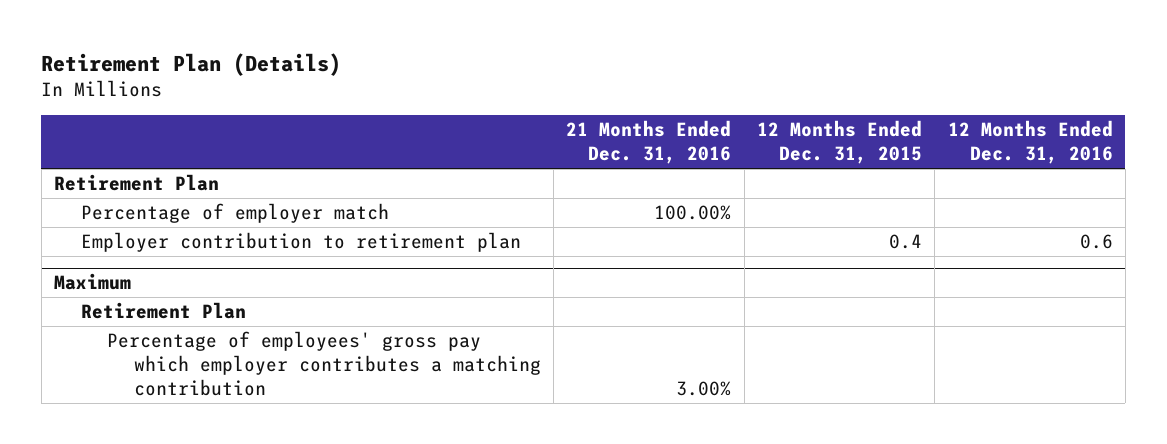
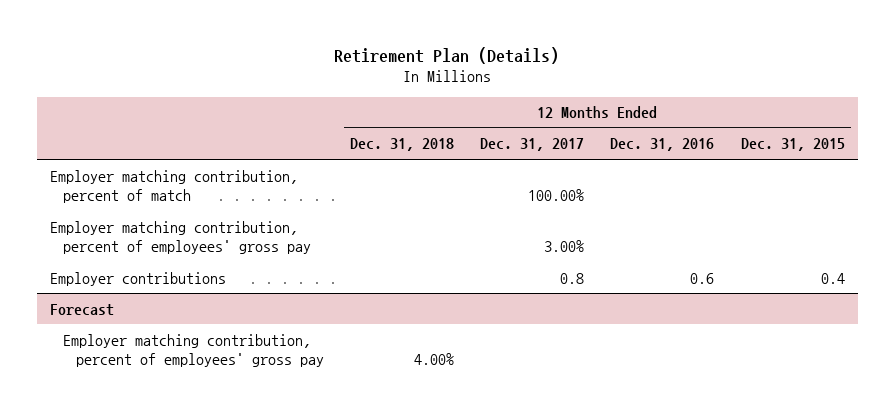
[566,120,732,165] 21 Months Ended Dec. 31, 2016 -> none
none -> [350,138,455,152] Dec. 31, 2018
none -> [480,138,585,152] Dec. 31, 2017
[54,174,220,192] Retirement Plan -> none
[54,273,132,291] Maximum -> none
[80,302,246,320] Retirement Plan -> none
[107,331,541,397] Percentage of employees' gross pay which employer contributes a matching contribution -> none
[80,203,389,224] Percentage of employer match -> [49,169,298,204] Employer matching contribution, percent of match
none -> [49,220,312,255] Employer matching contribution, percent of employees' gross pay
[80,232,521,253] Employer contribution to retirement plan -> [49,271,226,286] Employer contributions
none -> [49,303,114,316] Forecast
none -> [63,333,325,368] Employer matching contribution, percent of employees' gross pay

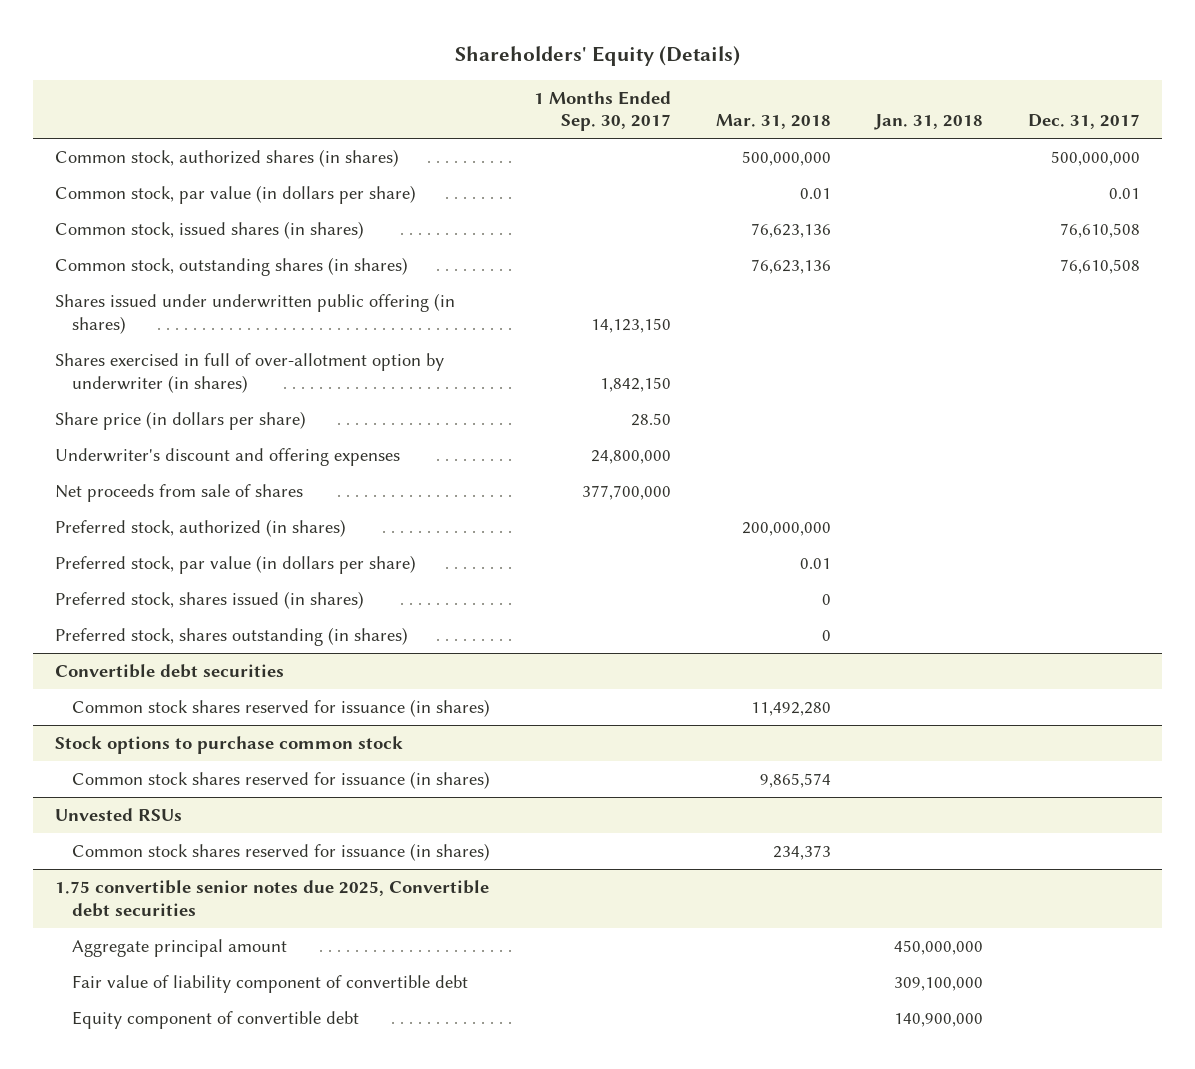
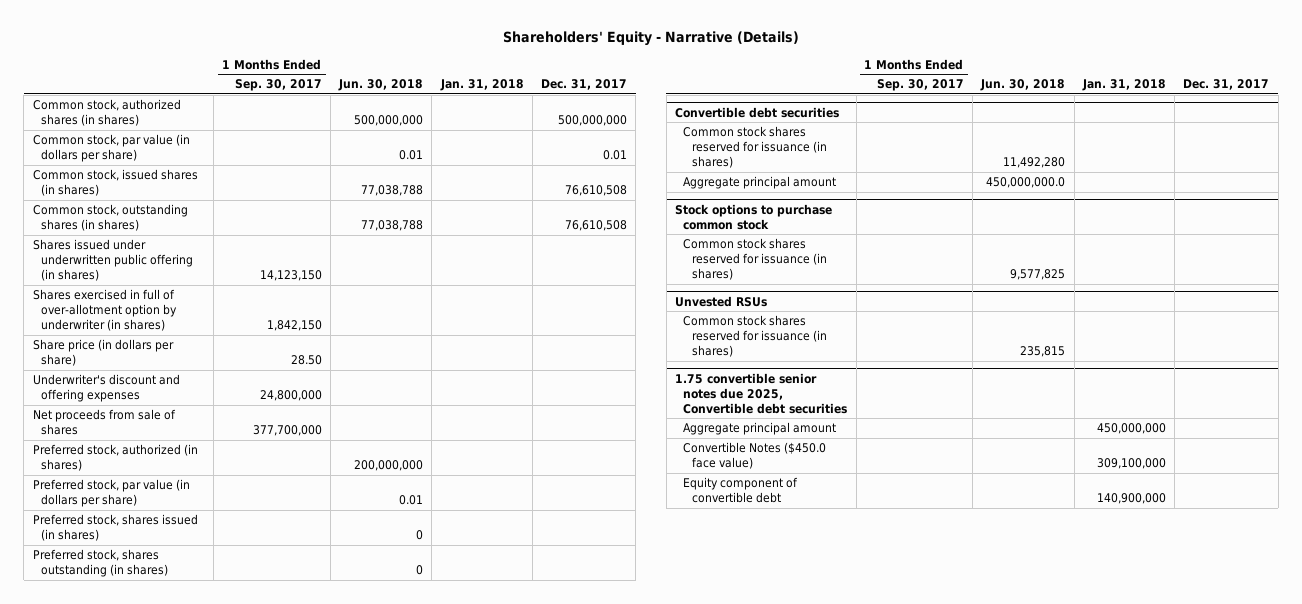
[454,46,740,67] Shareholders' Equity (Details) -> [502,31,799,47] Shareholders' Equity - Narrative (Details)
[715,114,831,130] Mar. 31, 2018 -> none
none -> [338,79,424,92] Jun. 30, 2018
none -> [683,176,837,190] Aggregate principal amount
[71,974,468,993] Fair value of liability component of convertible debt -> [683,442,827,470] Convertible Notes ($450.0 face value)

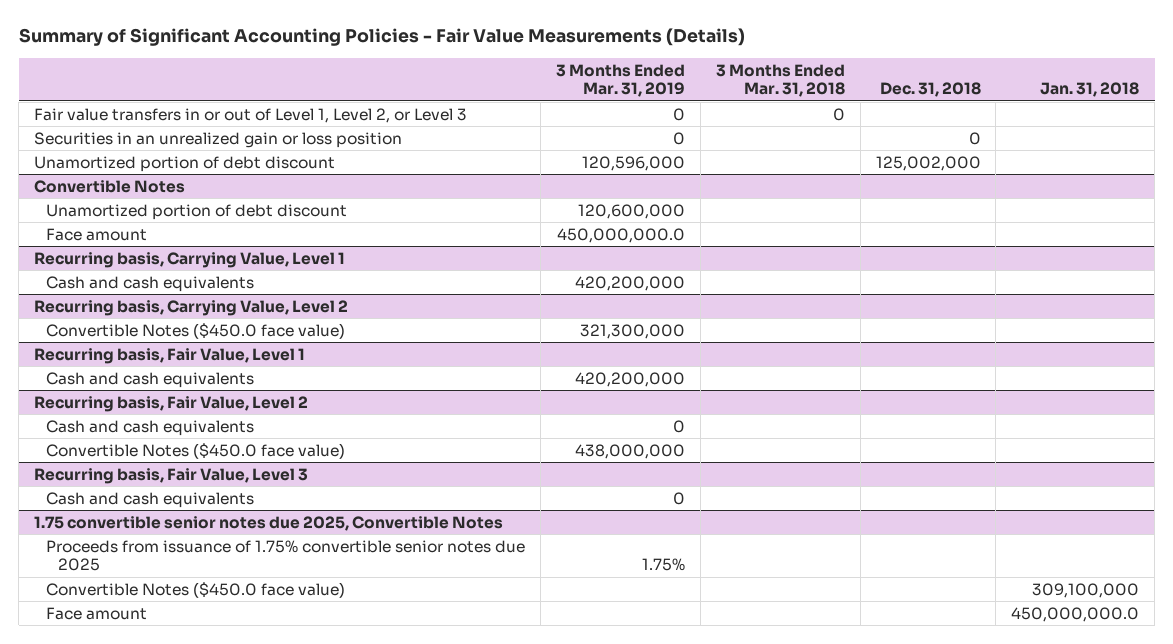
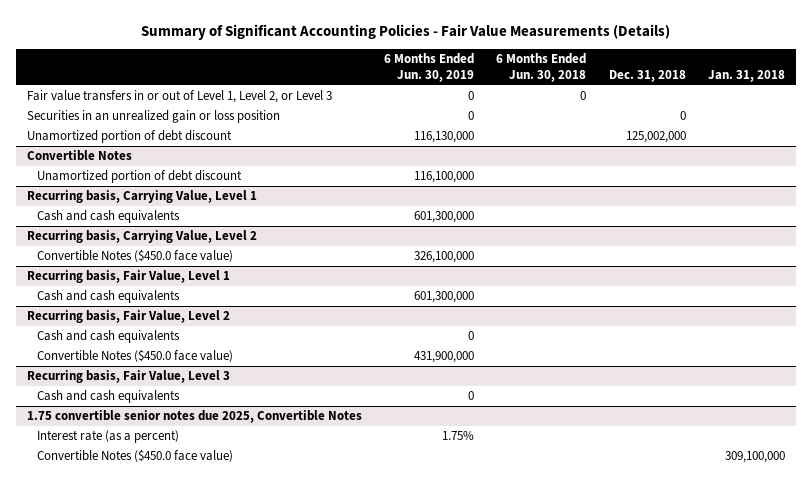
[555,63,685,98] 3 Months Ended Mar. 31, 2019 -> none
[715,63,845,98] 3 Months Ended Mar. 31, 2018 -> none
none -> [384,52,475,82] 6 Months Ended Jun. 30, 2019
none -> [496,52,587,82] 6 Months Ended Jun. 30, 2018
[45,227,147,241] Face amount -> none
[45,539,525,572] Proceeds from issuance of 1.75% convertible senior notes due 2025 -> [37,430,180,444] Interest rate (as a percent)
[45,606,147,620] Face amount -> none

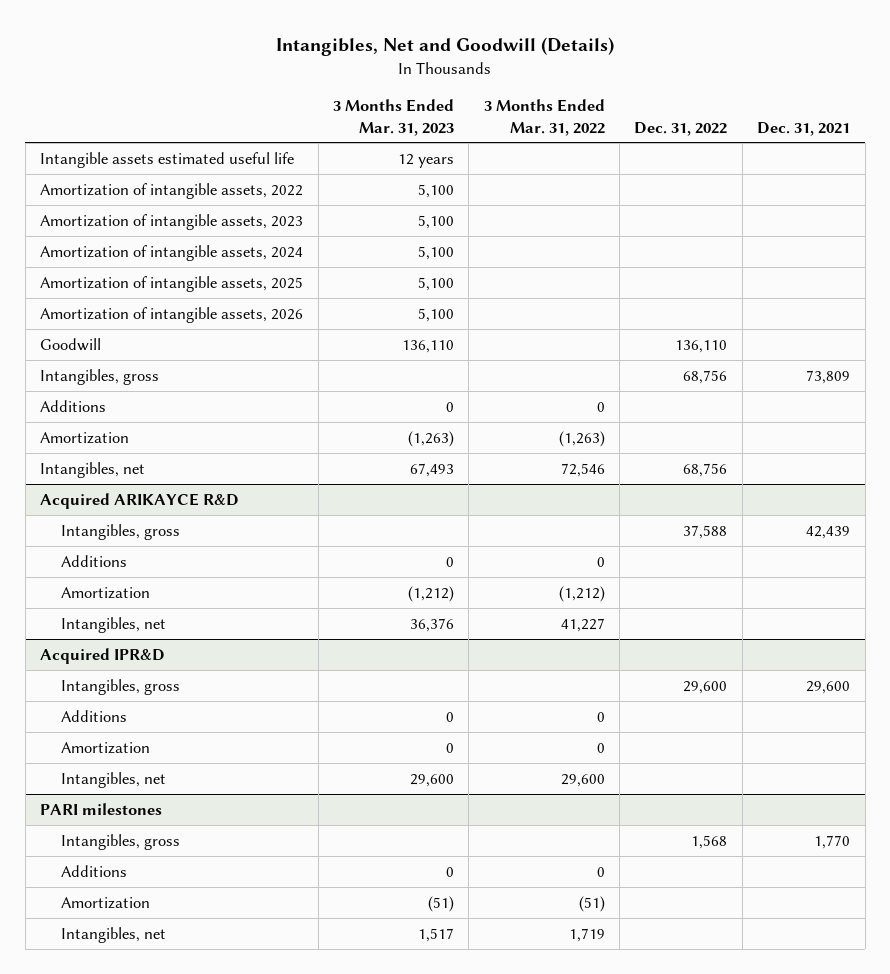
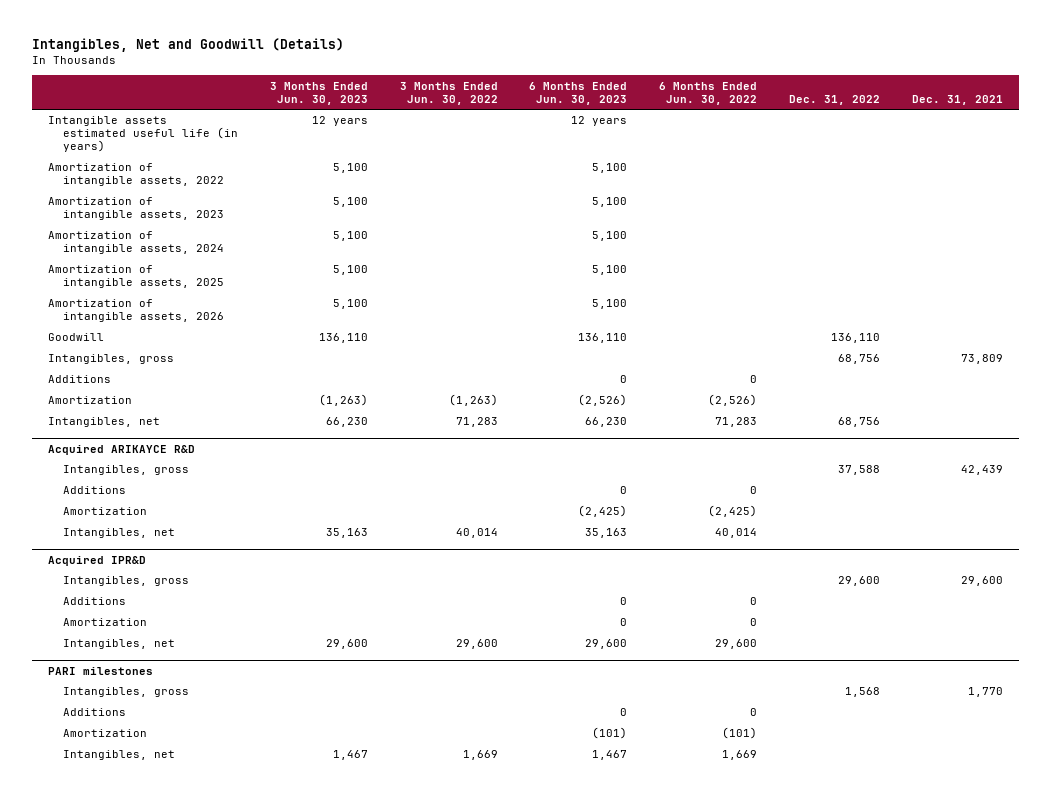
[333,99,455,136] 3 Months Ended Mar. 31, 2023 -> none
[483,99,605,136] 3 Months Ended Mar. 31, 2022 -> none
none -> [269,81,368,105] 3 Months Ended Jun. 30, 2023
none -> [399,81,498,105] 3 Months Ended Jun. 30, 2022
none -> [529,81,628,105] 6 Months Ended Jun. 30, 2023
none -> [659,81,758,105] 6 Months Ended Jun. 30, 2022
[40,151,295,168] Intangible assets estimated useful life -> [48,116,238,153] Intangible assets estimated useful life (in years)

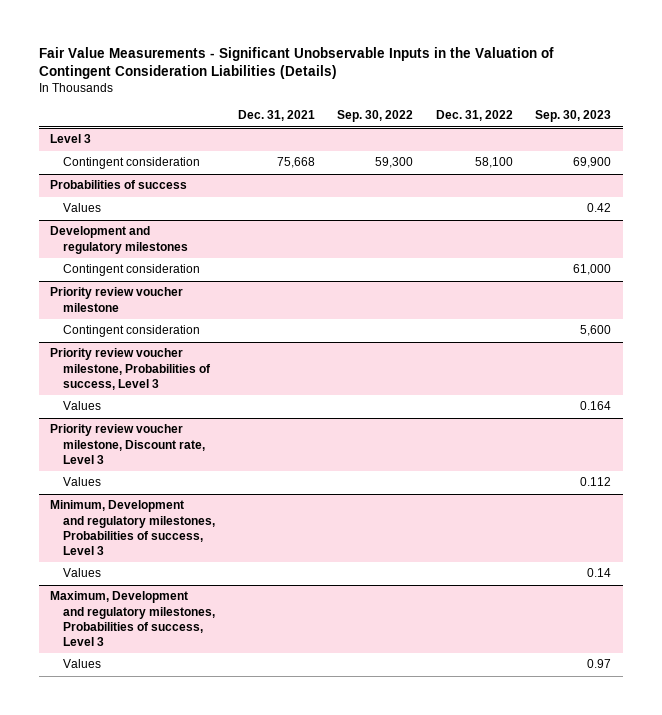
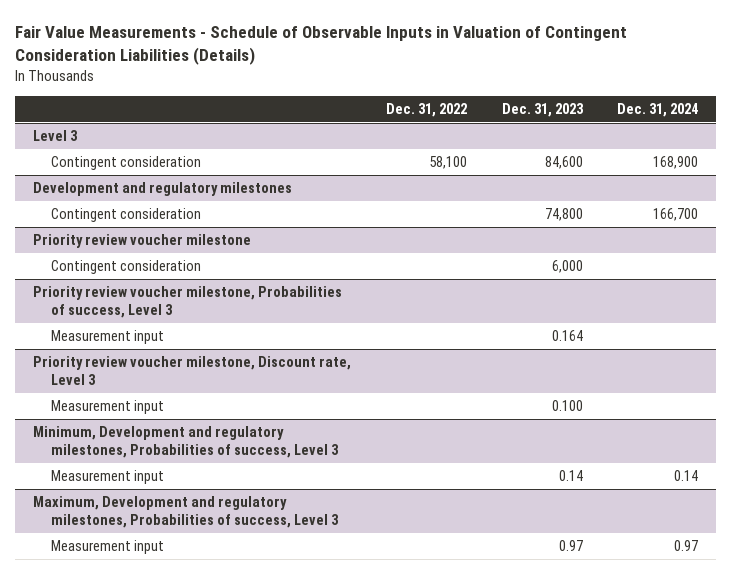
[39,46,555,79] Fair Value Measurements - Significant Unobservable Inputs in the Valuation of Contingent Consideration Liabilities (Details) -> [15,26,628,66] Fair Value Measurements - Schedule of Observable Inputs in Valuation of Contingent Consideration Liabilities (Details)
[237,110,315,122] Dec. 31, 2021 -> none
[337,110,414,123] Sep. 30, 2022 -> none
[535,110,612,123] Sep. 30, 2023 -> none
none -> [501,102,584,117] Dec. 31, 2023
none -> [617,102,699,117] Dec. 31, 2024
[50,180,188,190] Probabilities of success -> none
[63,203,102,213] Values -> none
[63,401,102,411] Values -> [50,330,164,345] Measurement input
[63,477,102,487] Values -> [50,400,164,415] Measurement input
[63,568,102,578] Values -> [50,470,164,485] Measurement input
[63,659,102,669] Values -> [50,540,164,555] Measurement input

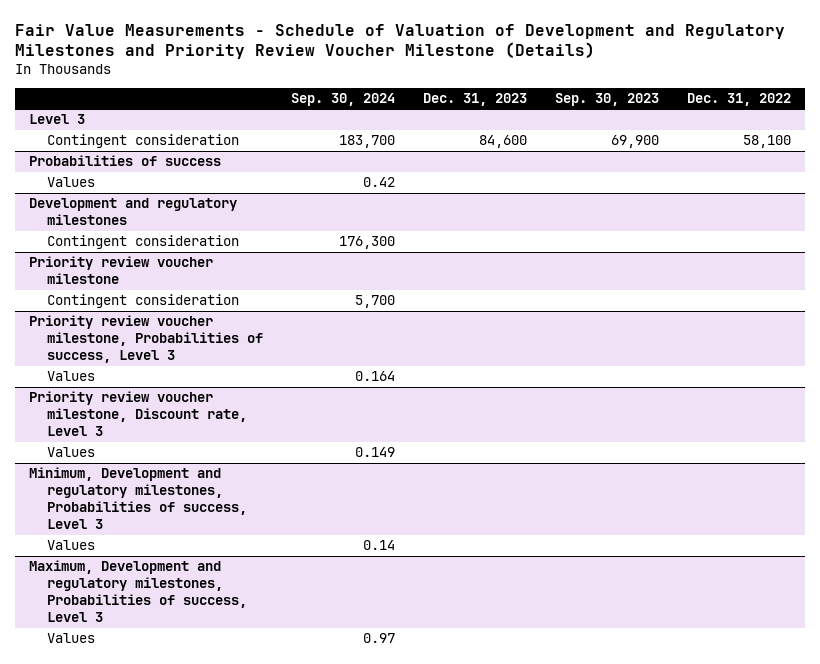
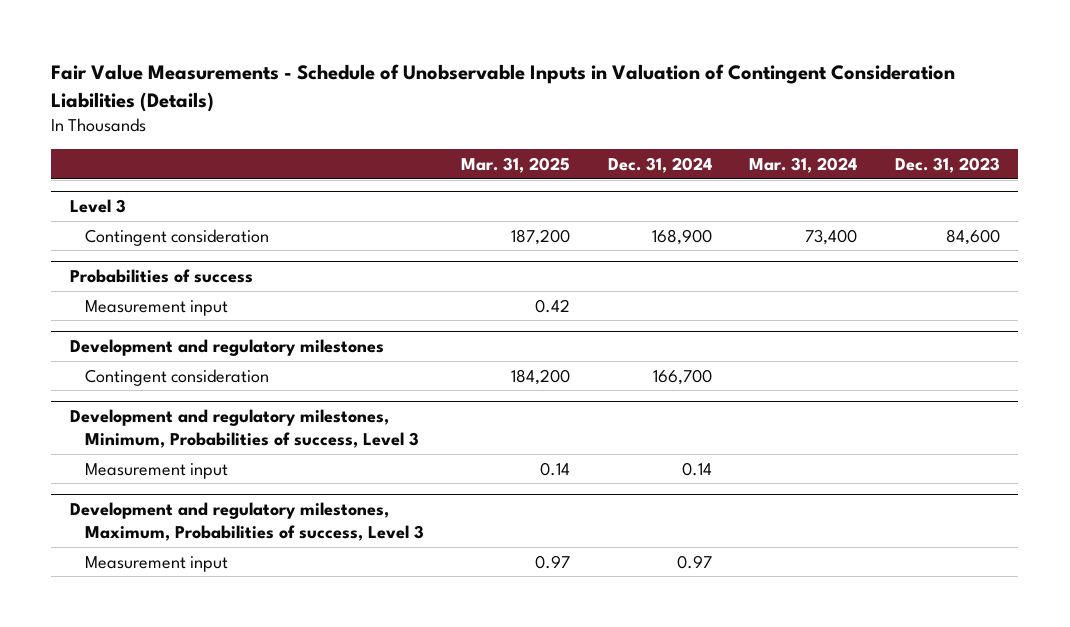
[14,23,785,60] Fair Value Measurements - Schedule of Valuation of Development and Regulatory Milestones and Priority Review Voucher Milestone (Details) -> [51,64,956,113] Fair Value Measurements - Schedule of Unobservable Inputs in Valuation of Contingent Consideration Liabilities (Details)
[291,92,396,106] Sep. 30, 2024 -> none
[554,92,659,106] Sep. 30, 2023 -> none
[686,92,791,106] Dec. 31, 2022 -> none
none -> [461,157,571,174] Mar. 31, 2025
none -> [607,157,712,174] Dec. 31, 2024
none -> [749,157,858,174] Mar. 31, 2024
[47,177,96,188] Values -> [84,299,228,316] Measurement input
[28,256,213,285] Priority review voucher milestone -> none
[47,294,240,309] Contingent consideration -> none
[28,315,264,364] Priority review voucher milestone, Probabilities of success, Level 3 -> none
[47,371,96,382] Values -> none
[28,391,248,437] Priority review voucher milestone, Discount rate, Level 3 -> none
[47,447,96,458] Values -> none
[28,467,248,530] Minimum, Development and regulatory milestones, Probabilities of success, Level 3 -> [70,409,419,448] Development and regulatory milestones, Minimum, Probabilities of success, Level 3
[47,540,96,551] Values -> [84,462,228,479] Measurement input
[28,560,248,623] Maximum, Development and regulatory milestones, Probabilities of success, Level 3 -> [70,502,424,541] Development and regulatory milestones, Maximum, Probabilities of success, Level 3
[47,633,96,644] Values -> [84,555,228,572] Measurement input

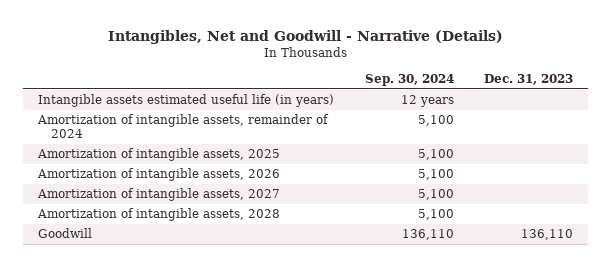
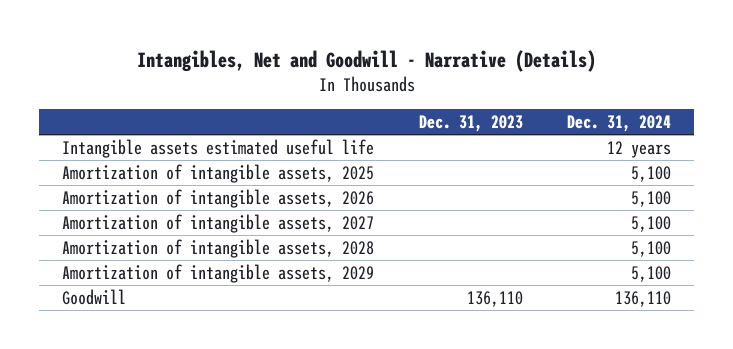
[364,73,454,86] Sep. 30, 2024 -> none
none -> [567,115,672,133] Dec. 31, 2024
[37,114,330,139] Amortization of intangible assets, remainder of 2024 -> none
[38,94,335,108] Intangible assets estimated useful life (in years) -> [61,138,374,158] Intangible assets estimated useful life
none -> [61,263,374,283] Amortization of intangible assets, 2029

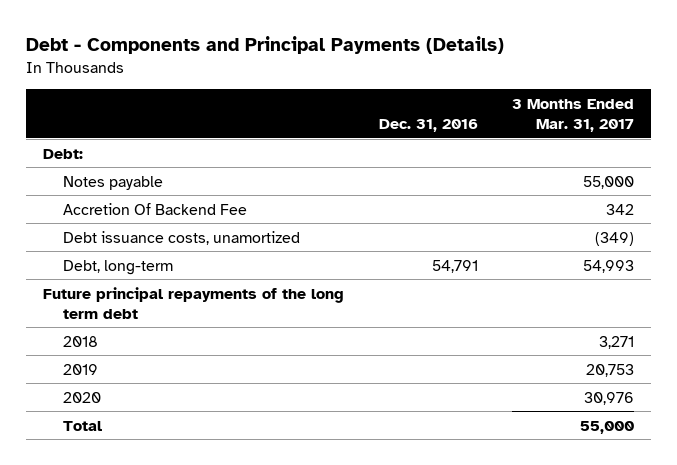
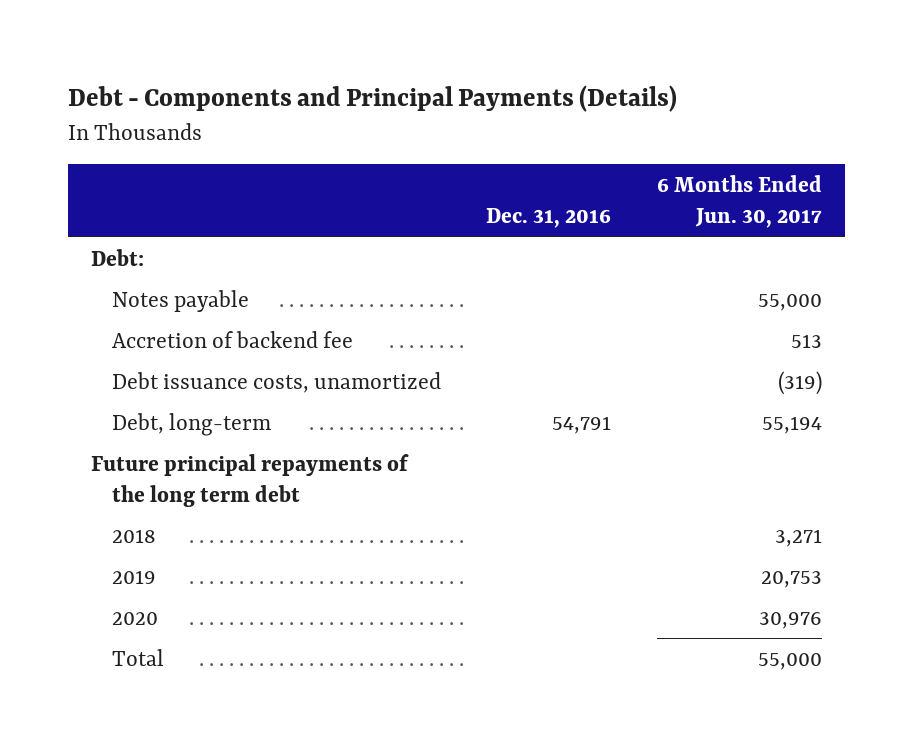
[511,98,634,133] 3 Months Ended Mar. 31, 2017 -> none
none -> [656,174,822,228] 6 Months Ended Jun. 30, 2017
[63,202,248,215] Accretion Of Backend Fee -> [111,330,353,348] Accretion of backend fee

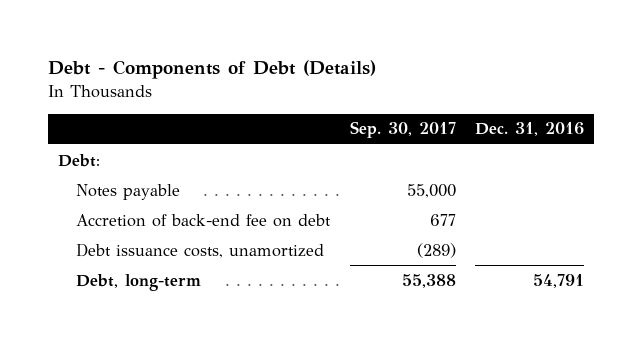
[68,85,678,113] Debt - Components and Principal Payments (Details) -> [48,60,377,80] Debt - Components of Debt (Details)
[656,174,822,228] 6 Months Ended Jun. 30, 2017 -> none
none -> [349,121,456,139] Sep. 30, 2017
[111,330,353,348] Accretion of backend fee -> [76,213,332,227] Accretion of back-end fee on debt
[90,453,409,507] Future principal repayments of the long term debt -> none
[111,528,156,543] 2018 -> none
[111,569,156,584] 2019 -> none
[111,611,158,625] 2020 -> none
[111,648,164,666] Total -> none

